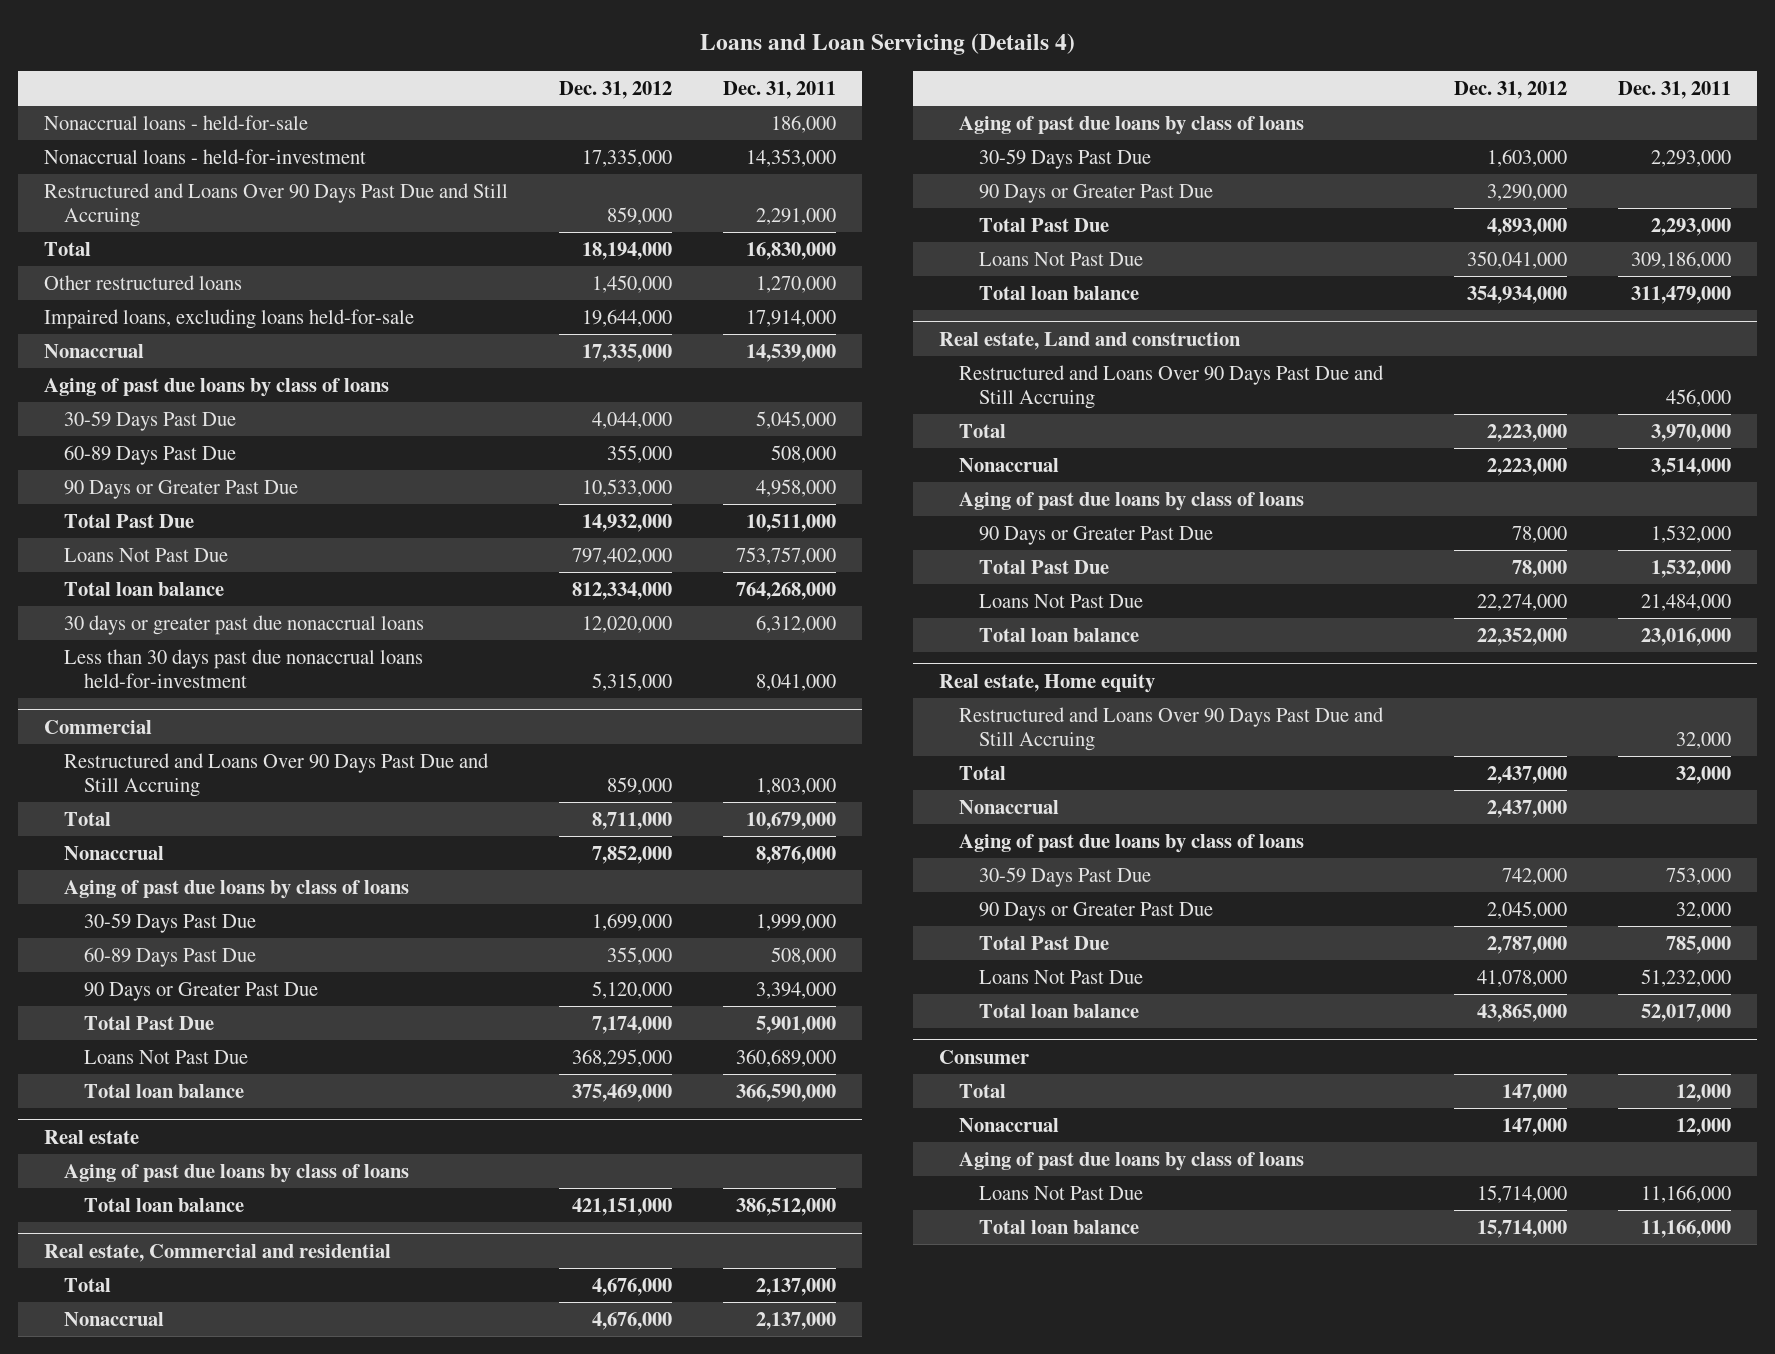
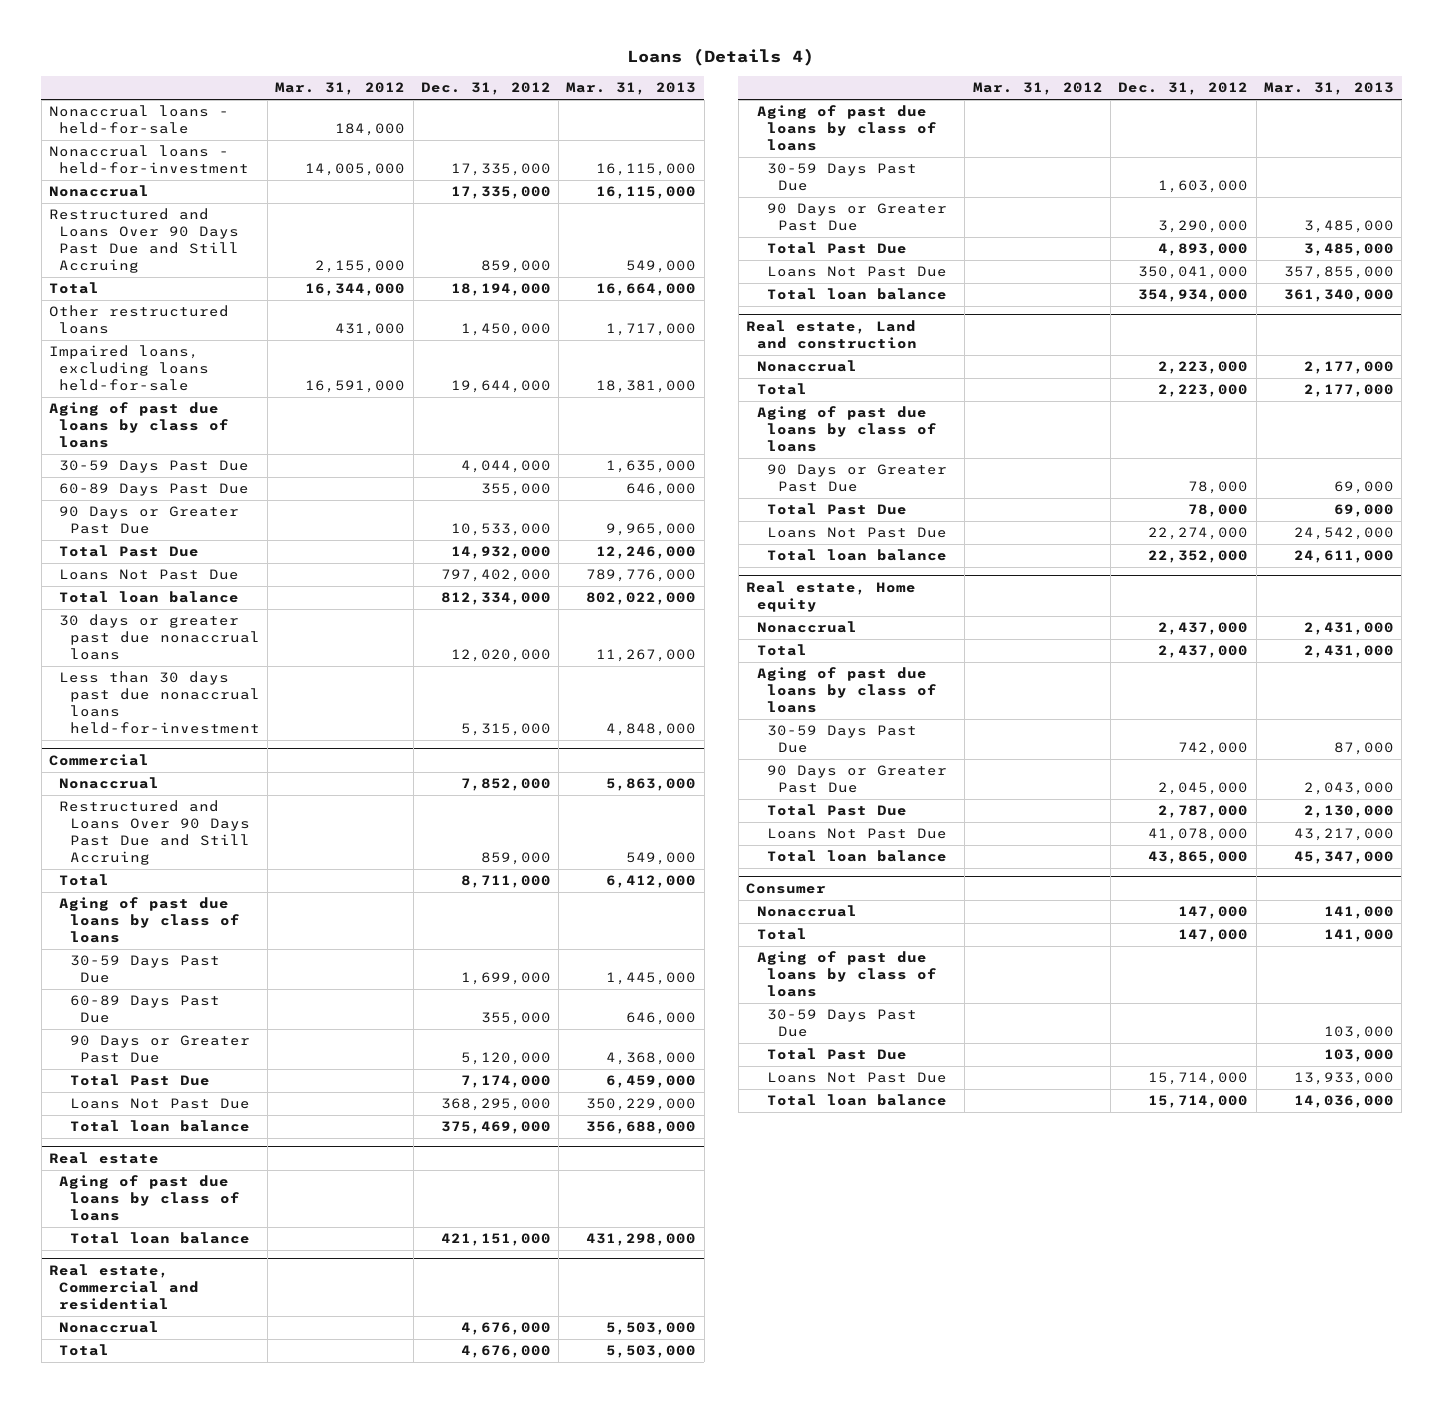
[699,33,1075,56] Loans and Loan Servicing (Details 4) -> [627,48,815,67] Loans (Details 4)
[723,80,837,99] Dec. 31, 2011 -> none
none -> [275,82,406,96] Mar. 31, 2012
none -> [566,82,697,96] Mar. 31, 2013
[43,344,144,359] Nonaccrual -> [48,185,149,198] Nonaccrual
[64,846,165,861] Nonaccrual -> [59,777,160,790] Nonaccrual
[64,1278,112,1293] Total -> [59,1344,110,1357] Total
[959,365,1385,409] Restructured and Loans Over 90 Days Past Due and Still Accruing -> none
[959,424,1007,439] Total -> [756,383,807,396] Total
[959,707,1385,751] Restructured and Loans Over 90 Days Past Due and Still Accruing -> none
[959,766,1007,781] Total -> [756,644,807,657] Total
[959,1084,1007,1099] Total -> [756,928,807,941] Total
none -> [767,1009,918,1038] 30-59 Days Past Due
none -> [767,1048,908,1061] Total Past Due

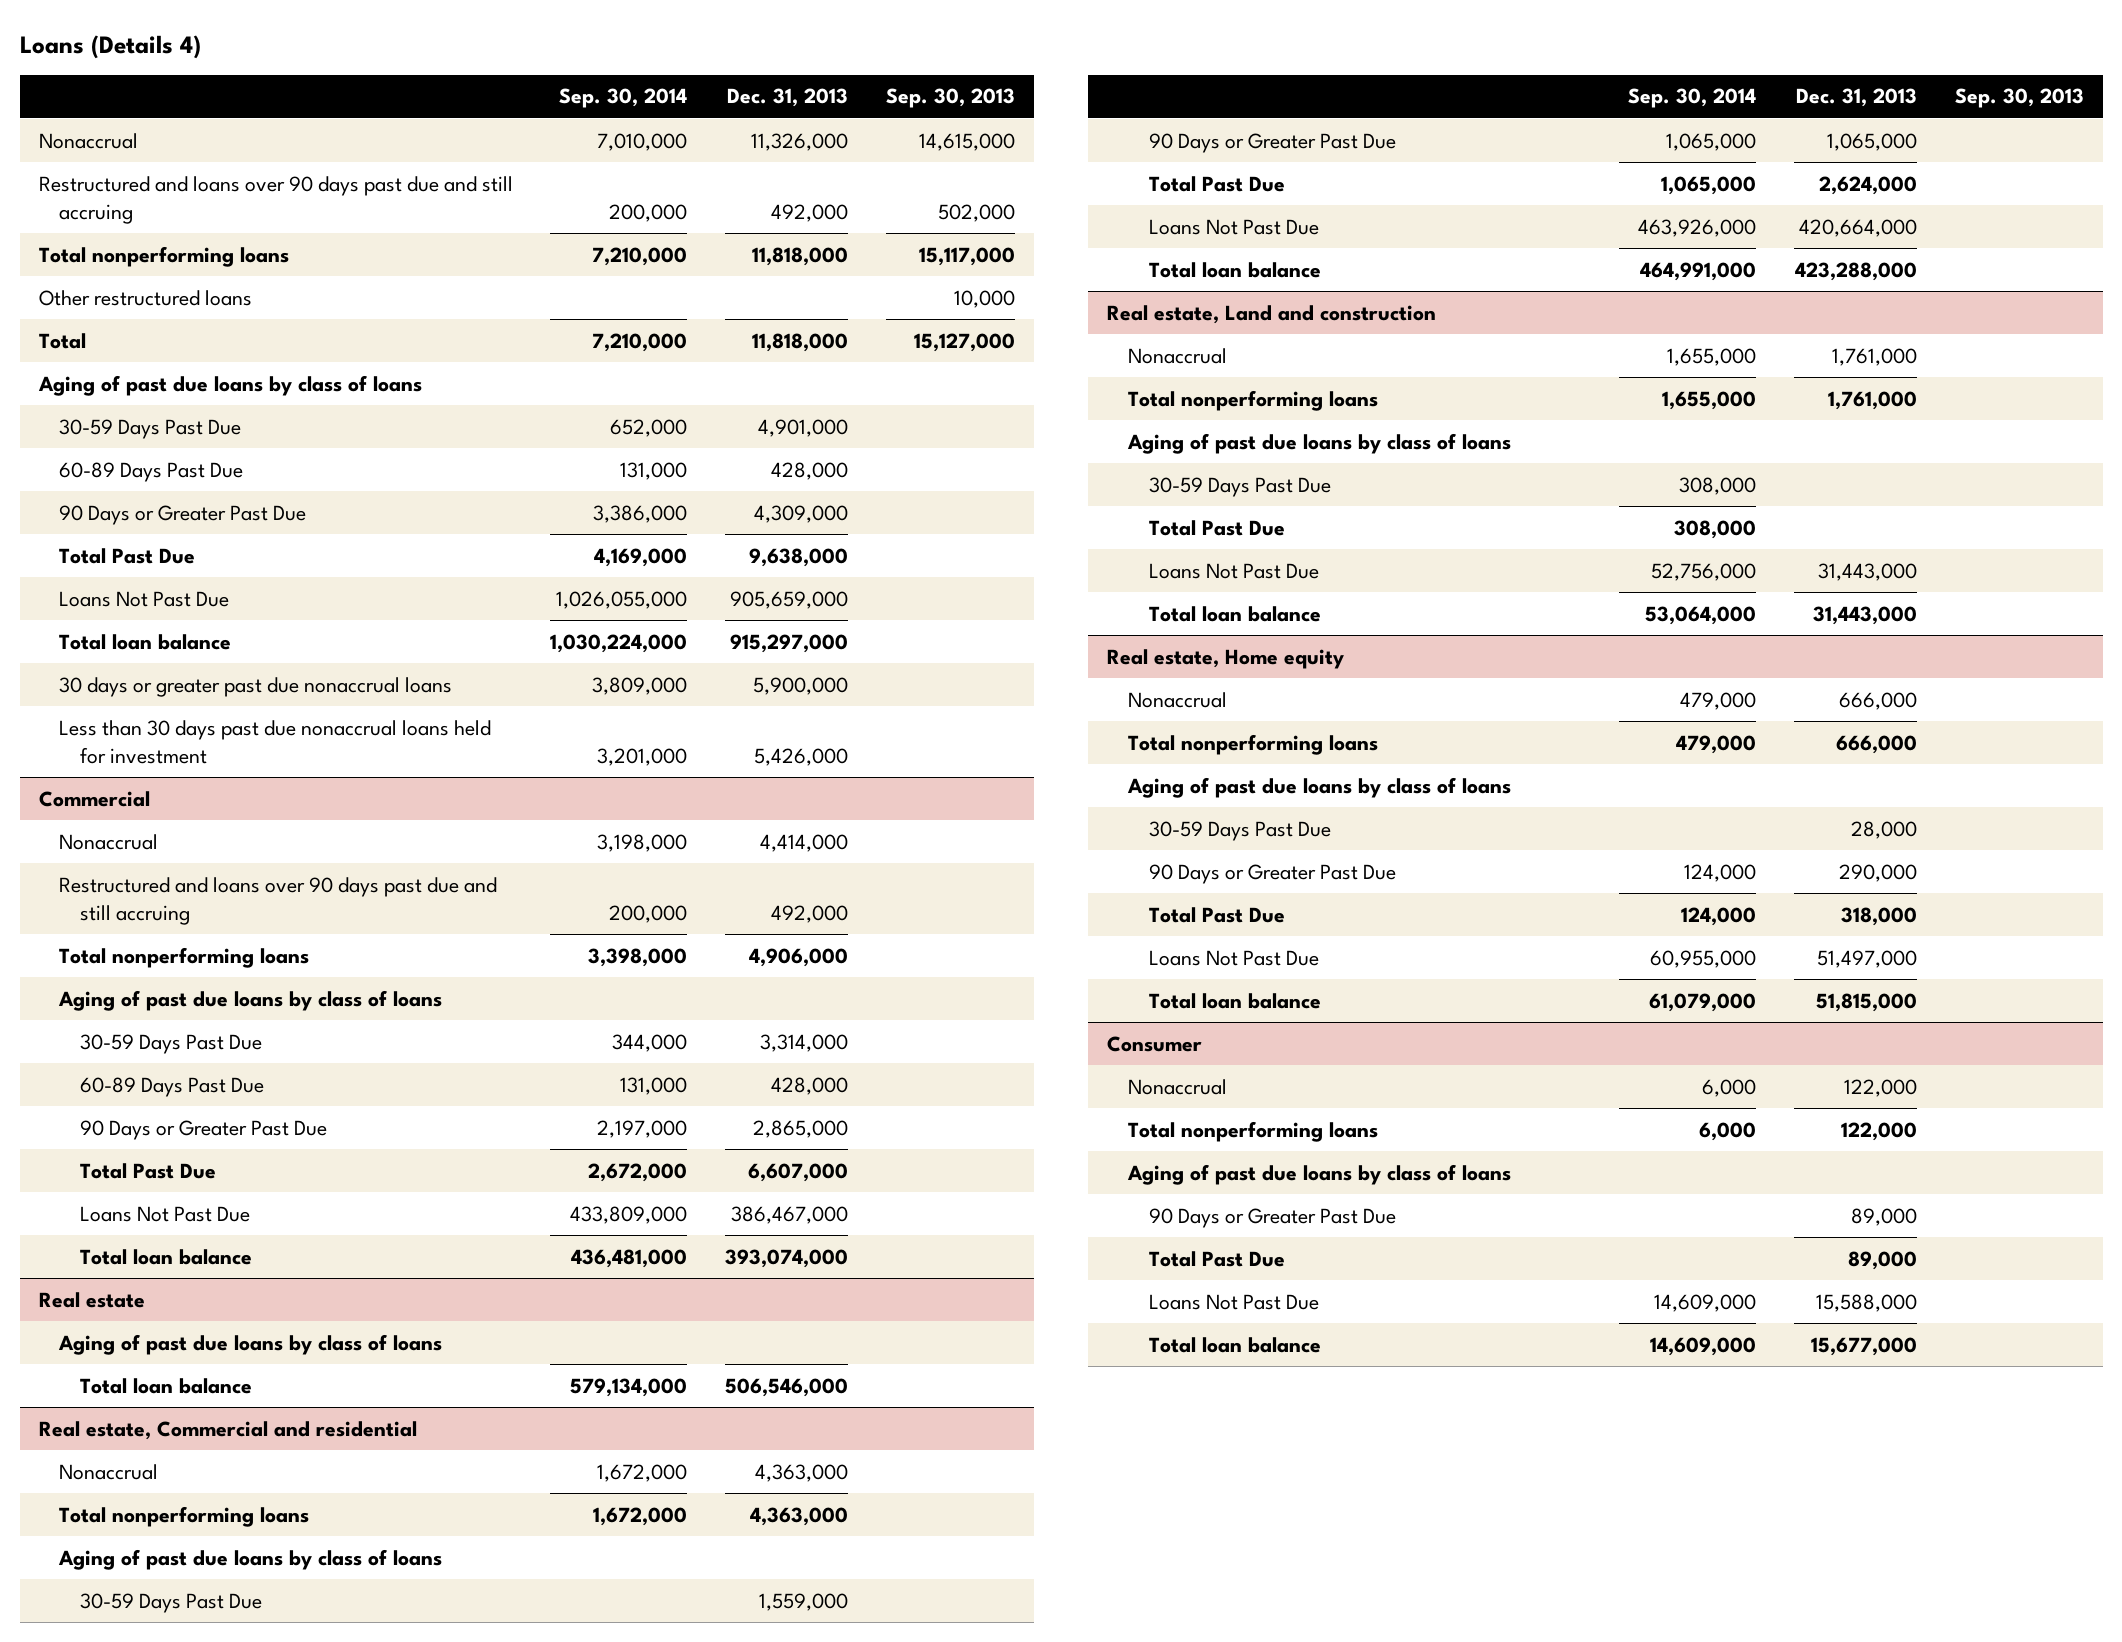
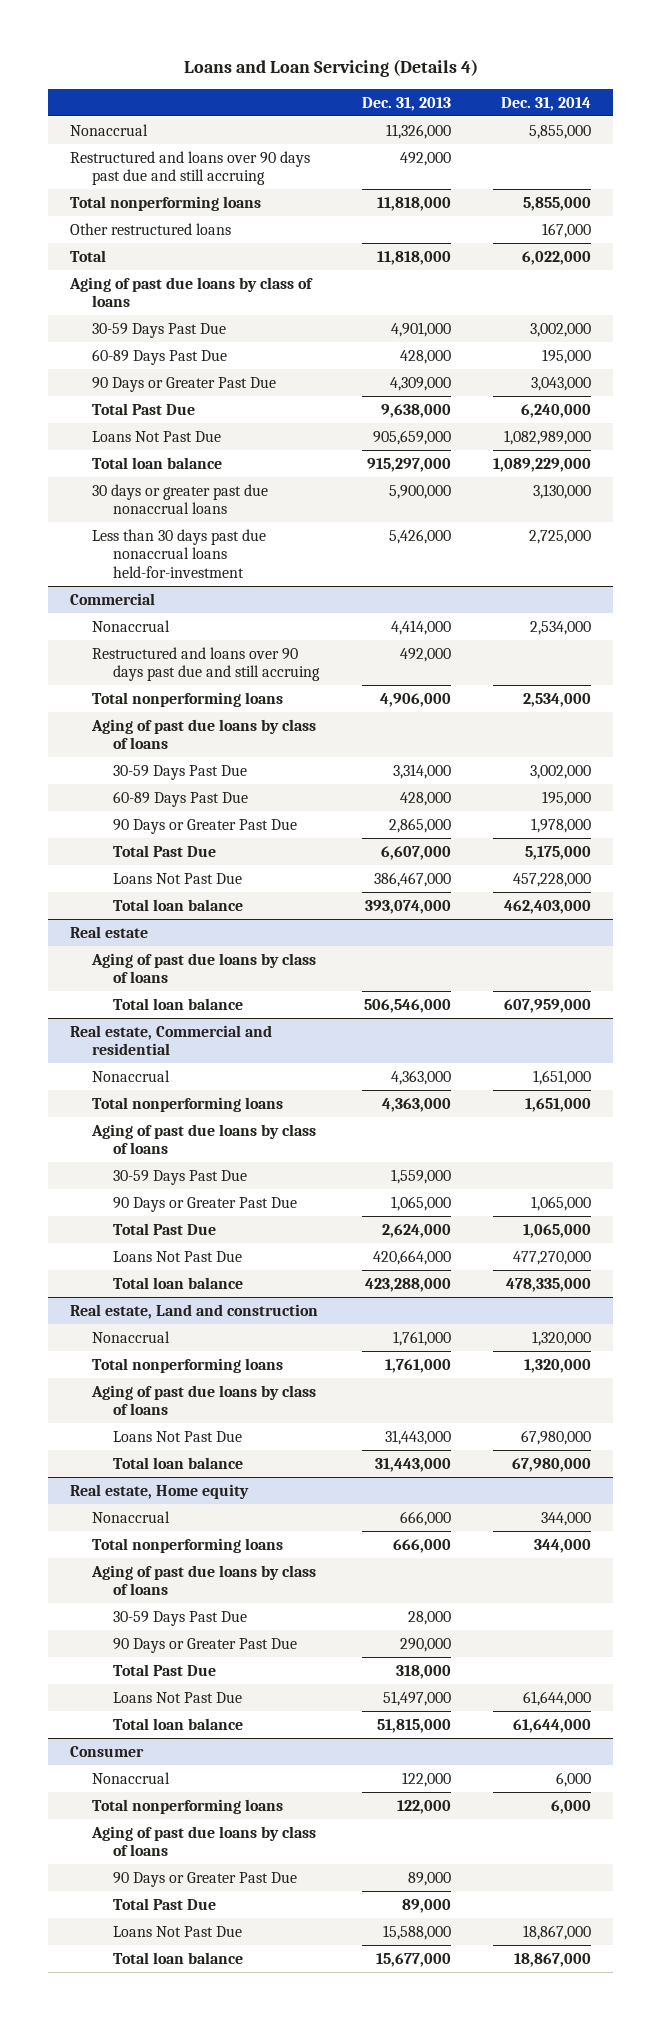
[19,35,201,60] Loans (Details 4) -> [183,59,478,78] Loans and Loan Servicing (Details 4)
[559,88,688,109] Sep. 30, 2014 -> none
[886,88,1016,109] Sep. 30, 2013 -> none
none -> [501,96,592,111] Dec. 31, 2014
[59,719,492,764] Less than 30 days past due nonaccrual loans held for investment -> [91,528,266,578] Less than 30 days past due nonaccrual loans held-for-investment
[1149,476,1332,497] 30-59 Days Past Due -> none
[1149,519,1286,536] Total Past Due -> none

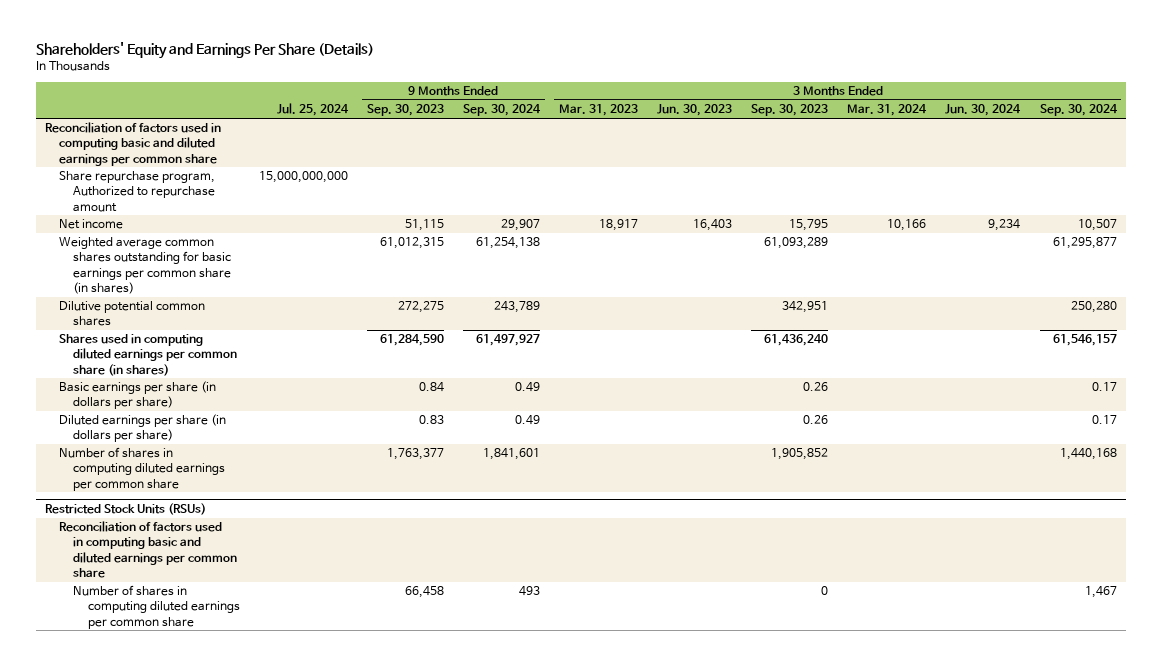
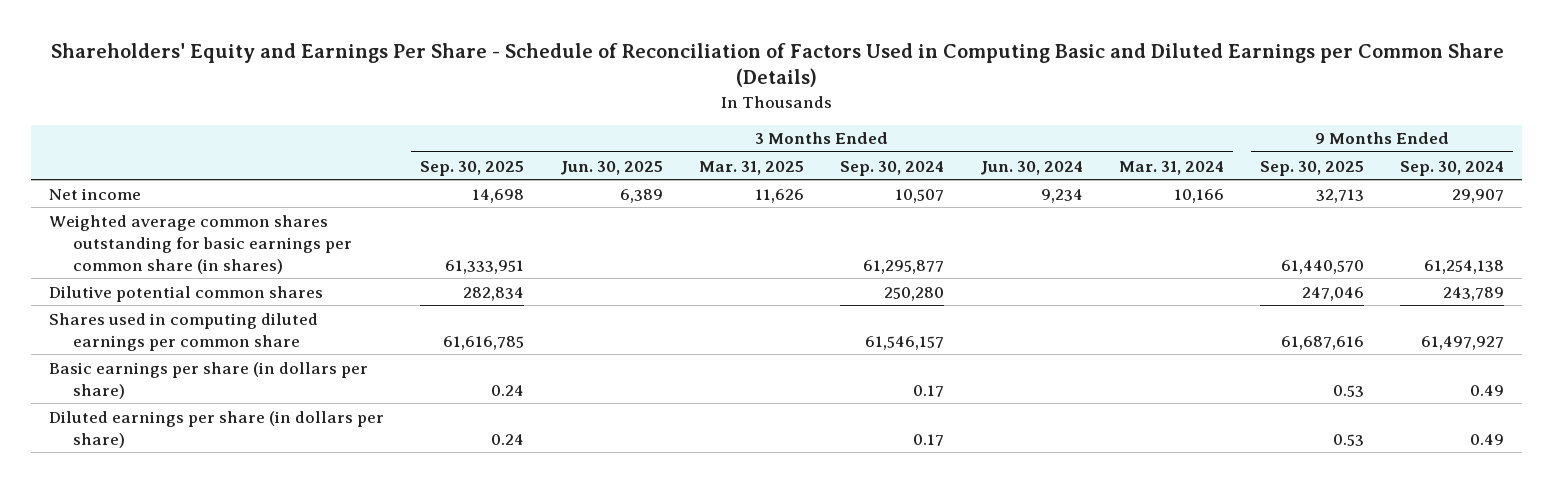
[35,42,374,60] Shareholders' Equity and Earnings Per Share (Details) -> [50,42,1504,88] Shareholders' Equity and Earnings Per Share - Schedule of Reconciliation of Factors Used in Computing Basic and Diluted Earnings per Common Share (Details)
[276,103,349,117] Jul. 25, 2024 -> none
[366,104,444,117] Sep. 30, 2023 -> none
[558,104,638,117] Mar. 31, 2023 -> none
[657,104,733,117] Jun. 30, 2023 -> none
[751,104,829,117] Sep. 30, 2023 -> none
none -> [420,160,525,176] Sep. 30, 2025
none -> [560,160,664,175] Jun. 30, 2025
none -> [699,160,805,175] Mar. 31, 2025
none -> [1260,160,1365,176] Sep. 30, 2025
[45,122,222,166] Reconciliation of factors used in computing basic and diluted earnings per common share -> none
[59,171,216,212] Share repurchase program, Authorized to repurchase amount -> none
[59,334,238,376] Shares used in computing diluted earnings per common share (in shares) -> [48,312,318,351] Shares used in computing diluted earnings per common share
[59,447,226,491] Number of shares in computing diluted earnings per common share -> none
[45,502,207,515] Restricted Stock Units (RSUs) -> none
[59,521,238,578] Reconciliation of factors used in computing basic and diluted earnings per common share -> none
[73,585,240,629] Number of shares in computing diluted earnings per common share -> none

